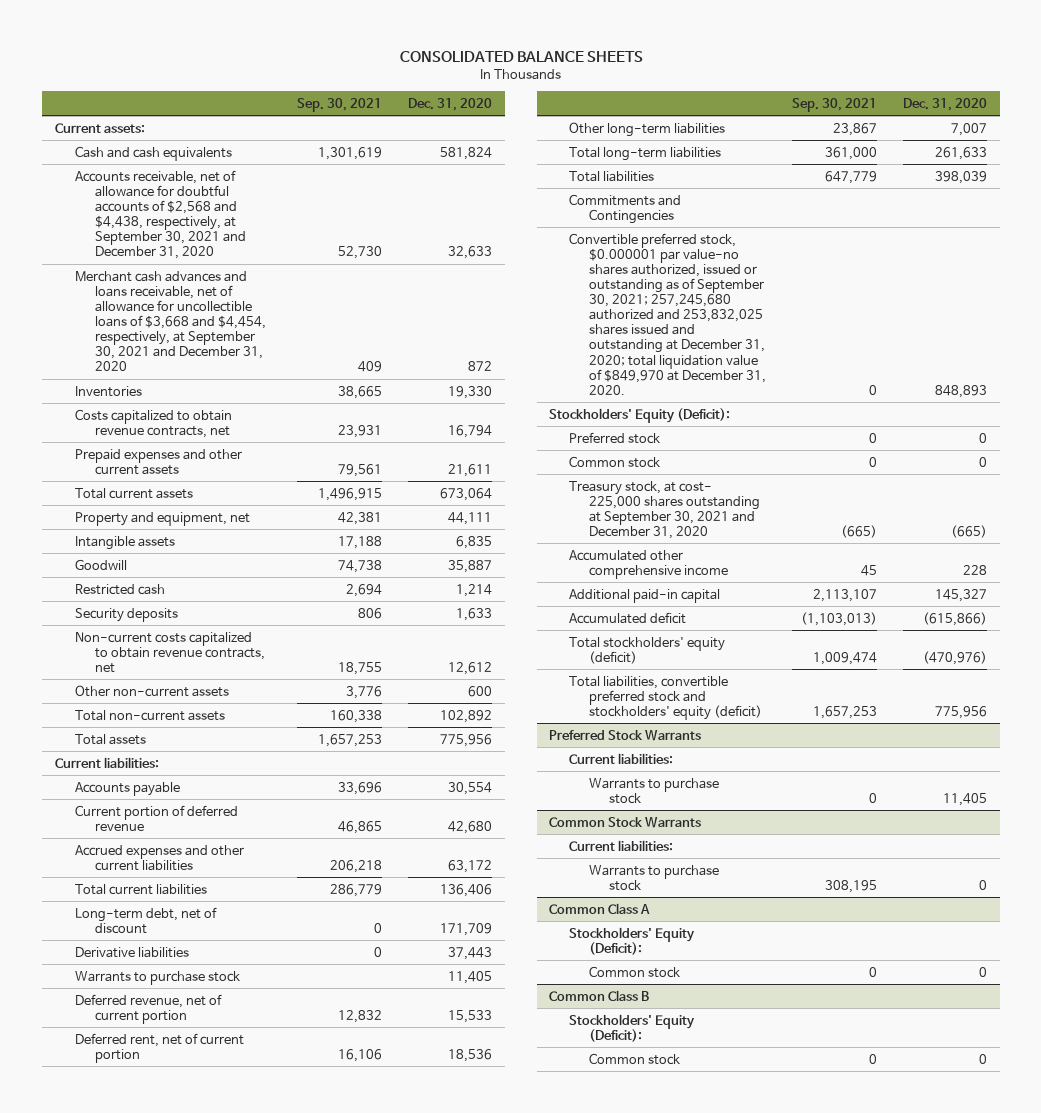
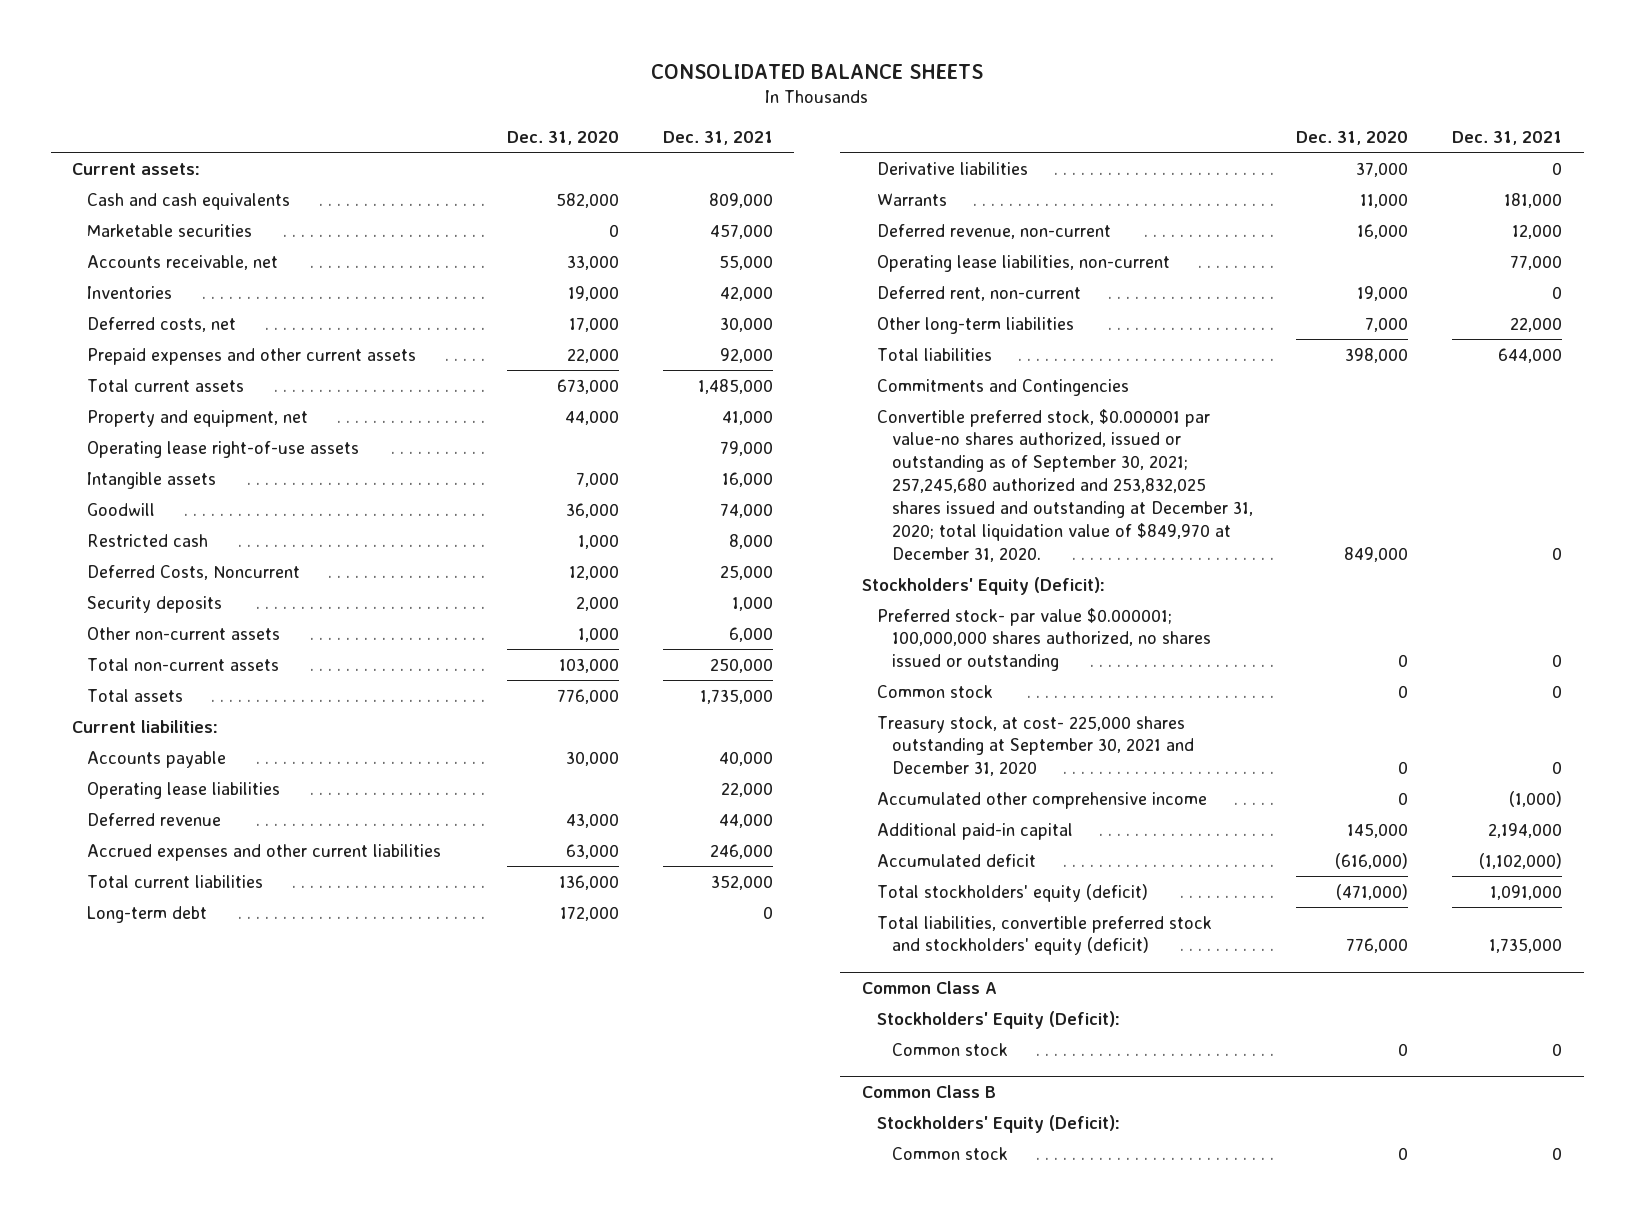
[297,97,383,112] Sep. 30, 2021 -> none
none -> [662,130,773,145] Dec. 31, 2021
[74,169,246,260] Accounts receivable, net of allowance for doubtful accounts of $2,568 and $4,438, respectively, at September 30, 2021 and December 31, 2020 -> none
[74,270,266,372] Merchant cash advances and loans receivable, net of allowance for uncollectible loans of $3,668 and $4,454, respectively, at September 30, 2021 and December 31, 2020 -> none
[74,408,232,438] Costs capitalized to obtain revenue contracts, net -> none
[74,631,265,673] Non-current costs capitalized to obtain revenue contracts, net -> none
[440,146,493,160] 581,824 -> [556,192,620,208] 582,000
none -> [87,223,253,237] Marketable securities
none -> [87,254,279,270] Accounts receivable, net
[448,385,493,399] 19,330 -> [568,285,620,301] 19,000
none -> [87,316,237,332] Deferred costs, net
[448,463,493,477] 21,611 -> [567,347,620,363] 22,000
[440,487,493,501] 673,064 -> [557,378,620,394] 673,000
[448,511,493,525] 44,111 -> [565,409,620,425] 44,000
none -> [87,440,360,458] Operating lease right-of-use assets
[456,535,493,549] 6,835 -> [576,471,620,487] 7,000
[448,559,493,573] 35,887 -> [566,502,620,518] 36,000
[456,583,493,597] 1,214 -> [578,533,620,549] 1,000
none -> [87,564,301,580] Deferred Costs, Noncurrent
[456,607,493,621] 1,633 -> [576,595,620,611] 2,000
[468,685,493,697] 600 -> [578,626,620,642] 1,000
[440,709,493,723] 102,892 -> [559,657,620,673] 103,000
[440,733,493,747] 775,956 -> [557,688,620,704] 776,000
[569,146,722,161] Total long-term liabilities -> none
[448,781,493,795] 30,554 -> [566,750,620,766] 30,000
none -> [87,781,281,799] Operating lease liabilities
[74,804,238,831] Current portion of deferred revenue -> [87,812,222,826] Deferred revenue
[448,820,493,834] 42,680 -> [566,812,620,828] 43,000
[448,859,493,873] 63,172 -> [566,843,620,859] 63,000
[440,883,493,897] 136,406 -> [559,874,620,890] 136,000
[74,906,217,934] Long-term debt, net of discount -> [87,905,208,923] Long-term debt
[440,922,493,936] 171,709 -> [560,905,620,921] 172,000
[448,946,493,960] 37,443 -> [1356,161,1409,177] 37,000
[74,970,240,985] Warrants to purchase stock -> [876,192,947,206] Warrants
[448,970,493,984] 11,405 -> [1360,192,1409,208] 11,000
[74,993,222,1024] Deferred revenue, net of current portion -> [876,223,1111,239] Deferred revenue, non-current
[448,1009,493,1023] 15,533 -> [1357,223,1409,239] 16,000
none -> [876,254,1170,272] Operating lease liabilities, non-current
[74,1032,244,1063] Deferred rent, net of current portion -> [876,285,1081,301] Deferred rent, non-current
[448,1048,493,1062] 18,536 -> [1357,285,1409,301] 19,000
[950,122,987,136] 7,007 -> [1365,316,1409,332] 7,000
[934,170,987,184] 398,039 -> [1345,347,1409,363] 398,000
[934,384,987,398] 848,893 -> [1344,546,1409,562] 849,000
[569,431,661,444] Preferred stock -> [876,607,1211,672] Preferred stock- par value $0.000001; 100,000,000 shares authorized, no shares issued or outstanding
[549,729,702,741] Preferred Stock Warrants -> none
[569,752,674,764] Current liabilities: -> none
[589,777,720,804] Warrants to purchase stock -> none
[549,816,702,828] Common Stock Warrants -> none
[569,839,674,851] Current liabilities: -> none
[589,864,720,891] Warrants to purchase stock -> none
[950,524,987,538] (665) -> [1398,761,1409,775] 0
[962,564,987,575] 228 -> [1398,791,1409,805] 0
[934,588,987,602] 145,327 -> [1347,822,1409,838] 145,000
[922,611,987,626] (615,866) -> [1335,852,1409,869] (616,000)
[922,650,987,665] (470,976) -> [1336,883,1409,900] (471,000)
[934,705,987,719] 775,956 -> [1346,938,1409,954] 776,000

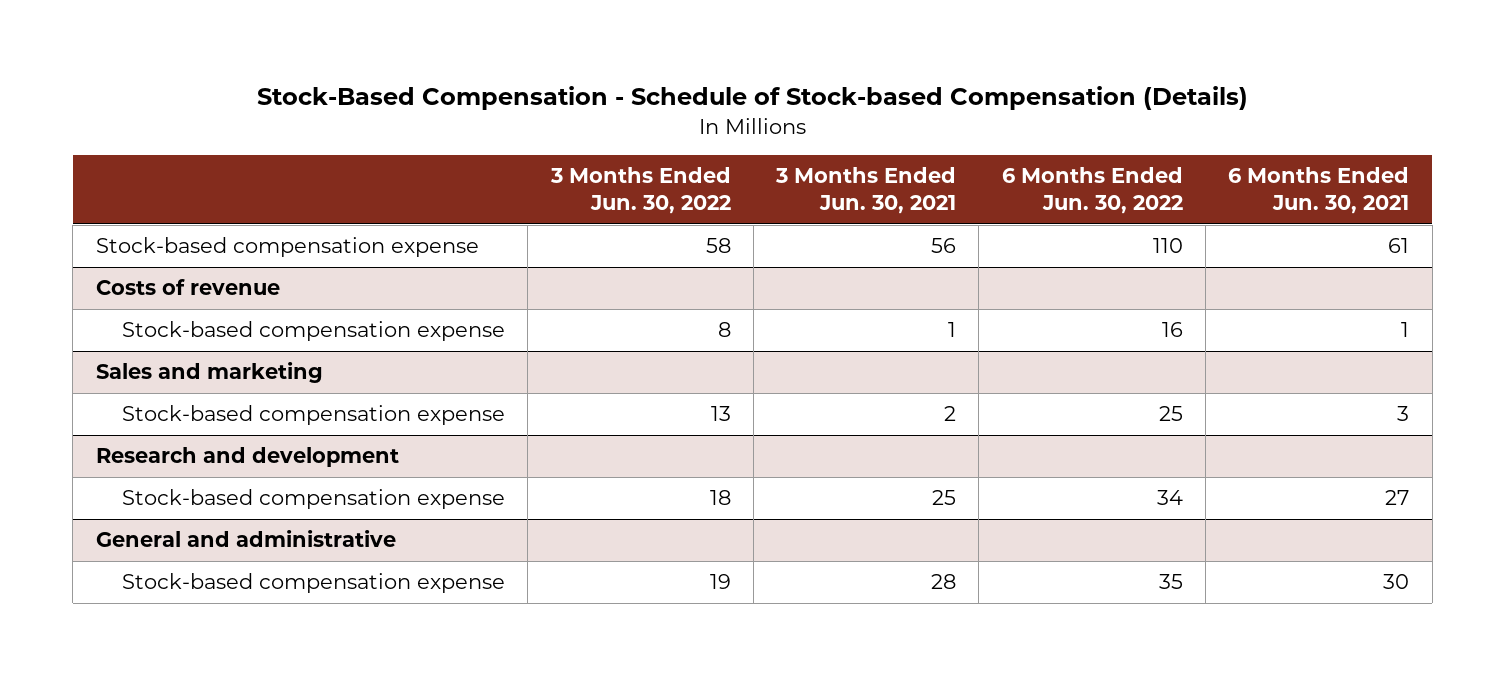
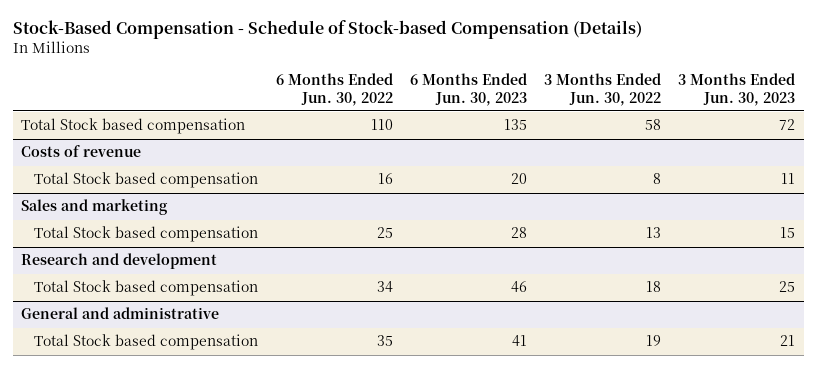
[775,167,957,215] 3 Months Ended Jun. 30, 2021 -> none
[1228,167,1410,215] 6 Months Ended Jun. 30, 2021 -> none
none -> [409,72,527,106] 6 Months Ended Jun. 30, 2023
none -> [678,72,796,106] 3 Months Ended Jun. 30, 2023
[95,237,479,258] Stock-based compensation expense -> [21,118,246,135] Total Stock based compensation
[121,321,505,342] Stock-based compensation expense -> [34,172,259,189] Total Stock based compensation
[121,405,505,426] Stock-based compensation expense -> [34,226,259,243] Total Stock based compensation
[121,489,505,510] Stock-based compensation expense -> [34,280,259,297] Total Stock based compensation
[121,573,505,594] Stock-based compensation expense -> [34,334,259,351] Total Stock based compensation

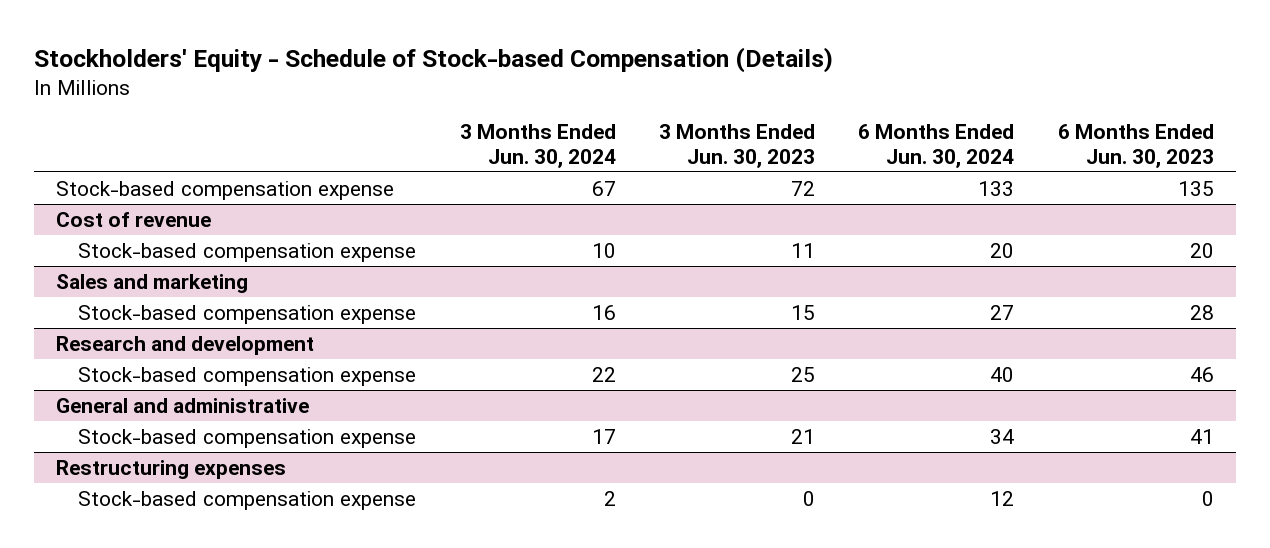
[12,20,642,40] Stock-Based Compensation - Schedule of Stock-based Compensation (Details) -> [33,46,833,73] Stockholders' Equity - Schedule of Stock-based Compensation (Details)
[275,72,393,106] 6 Months Ended Jun. 30, 2022 -> none
[543,72,661,106] 3 Months Ended Jun. 30, 2022 -> none
none -> [459,124,616,168] 3 Months Ended Jun. 30, 2024
none -> [858,124,1015,168] 6 Months Ended Jun. 30, 2024
[21,118,246,135] Total Stock based compensation -> [55,180,394,200] Stock-based compensation expense
[21,145,142,158] Costs of revenue -> [55,211,211,227] Cost of revenue
[34,172,259,189] Total Stock based compensation -> [78,242,417,262] Stock-based compensation expense
[34,226,259,243] Total Stock based compensation -> [78,304,417,324] Stock-based compensation expense
[34,280,259,297] Total Stock based compensation -> [78,366,417,386] Stock-based compensation expense
[34,334,259,351] Total Stock based compensation -> [78,428,417,448] Stock-based compensation expense
none -> [55,459,286,479] Restructuring expenses
none -> [78,490,417,510] Stock-based compensation expense

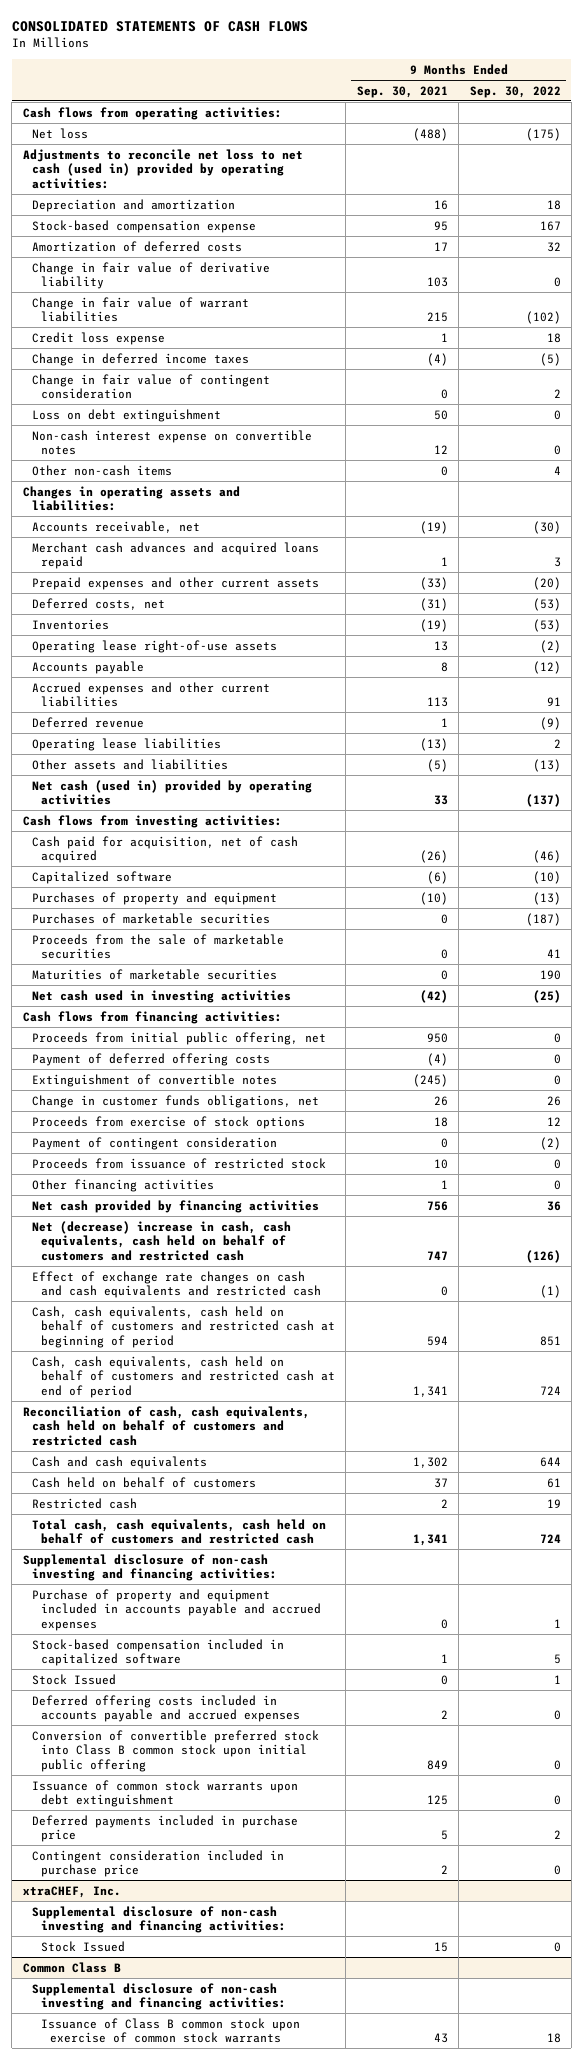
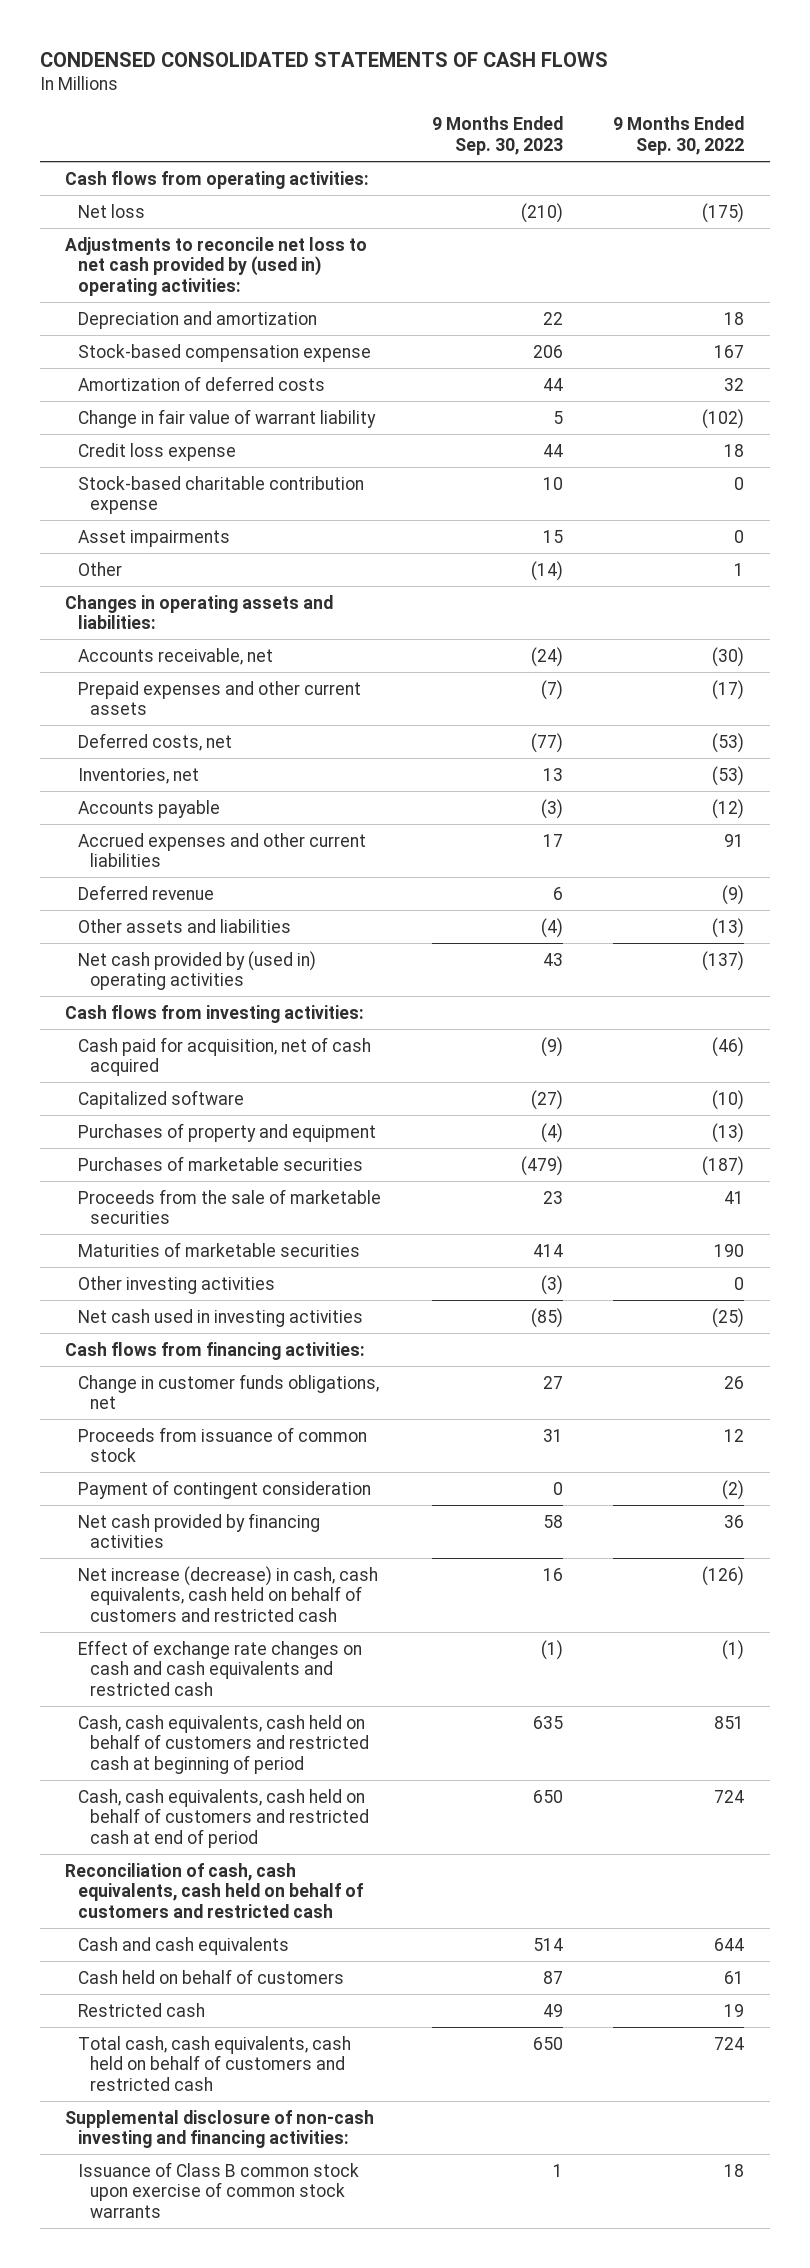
[11,20,308,32] CONSOLIDATED STATEMENTS OF CASH FLOWS -> [39,51,608,67] CONDENSED CONSOLIDATED STATEMENTS OF CASH FLOWS
[356,85,448,98] Sep. 30, 2021 -> none
none -> [431,116,563,155] 9 Months Ended Sep. 30, 2023
[22,148,303,189] Adjustments to reconcile net loss to net cash (used in) provided by operating activities: -> [65,236,368,296] Adjustments to reconcile net loss to net cash provided by (used in) operating activities:
[31,261,270,290] Change in fair value of derivative liability -> none
[31,296,249,323] Change in fair value of warrant liabilities -> [77,408,376,428] Change in fair value of warrant liability
[31,352,249,366] Change in deferred income taxes -> none
[31,373,270,400] Change in fair value of contingent consideration -> none
[31,408,221,422] Loss on debt extinguishment -> none
[31,429,312,456] Non-cash interest expense on convertible notes -> none
none -> [77,475,364,515] Stock-based charitable contribution expense
none -> [77,529,230,547] Asset impairments
[31,464,172,476] Other non-cash items -> [77,561,122,576] Other
[553,465,561,475] 4 -> [734,562,745,576] 1
[31,541,319,570] Merchant cash advances and acquired loans repaid -> none
[532,576,561,590] (20) -> [712,679,745,700] (17)
[31,639,277,653] Operating lease right-of-use assets -> none
[31,618,109,630] Inventories -> [77,767,199,784] Inventories, net
[31,737,221,751] Operating lease liabilities -> none
[31,779,312,806] Net cash (used in) provided by operating activities -> [77,950,316,991] Net cash provided by (used in) operating activities
none -> [77,1275,275,1294] Other investing activities
[31,1031,326,1045] Proceeds from initial public offering, net -> none
[31,1052,270,1066] Payment of deferred offering costs -> none
[31,1073,277,1087] Extinguishment of convertible notes -> none
[31,1115,305,1129] Proceeds from exercise of stock options -> [77,1426,367,1463] Proceeds from issuance of common stock
[31,1157,326,1169] Proceeds from issuance of restricted stock -> none
[31,1178,214,1192] Other financing activities -> none
[31,1220,291,1261] Net (decrease) increase in cash, cash equivalents, cash held on behalf of customers and restricted cash -> [77,1565,378,1622] Net increase (decrease) in cash, cash equivalents, cash held on behalf of customers and restricted cash
[31,1588,322,1631] Purchase of property and equipment included in accounts payable and accrued expenses -> none
[31,1638,284,1667] Stock-based compensation included in capitalized software -> none
[31,1673,116,1685] Stock Issued -> none
[31,1694,301,1723] Deferred offering costs included in accounts payable and accrued expenses -> none
[31,1729,319,1772] Conversion of convertible preferred stock into Class B common stock upon initial public offering -> none
[31,1779,298,1808] Issuance of common stock warrants upon debt extinguishment -> none
[31,1814,298,1843] Deferred payments included in purchase price -> none
[31,1849,284,1878] Contingent consideration included in purchase price -> none
[22,1885,121,1898] xtraCHEF, Inc. -> none
[31,1905,287,1934] Supplemental disclosure of non-cash investing and financing activities: -> none
[41,1940,126,1952] Stock Issued -> none
[22,1961,121,1973] Common Class B -> none
[31,1982,287,2011] Supplemental disclosure of non-cash investing and financing activities: -> none

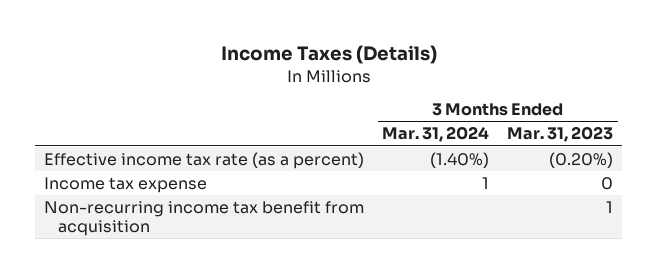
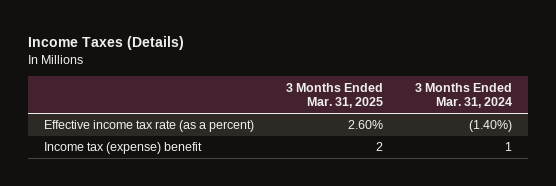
[507,126,614,143] Mar. 31, 2023 -> none
none -> [286,82,384,109] 3 Months Ended Mar. 31, 2025
[44,200,365,236] Non-recurring income tax benefit from acquisition -> none
[44,176,208,193] Income tax expense -> [44,142,203,155] Income tax (expense) benefit

